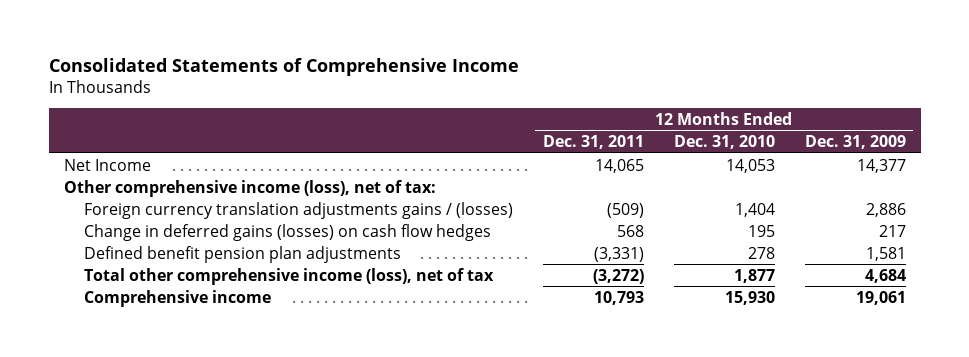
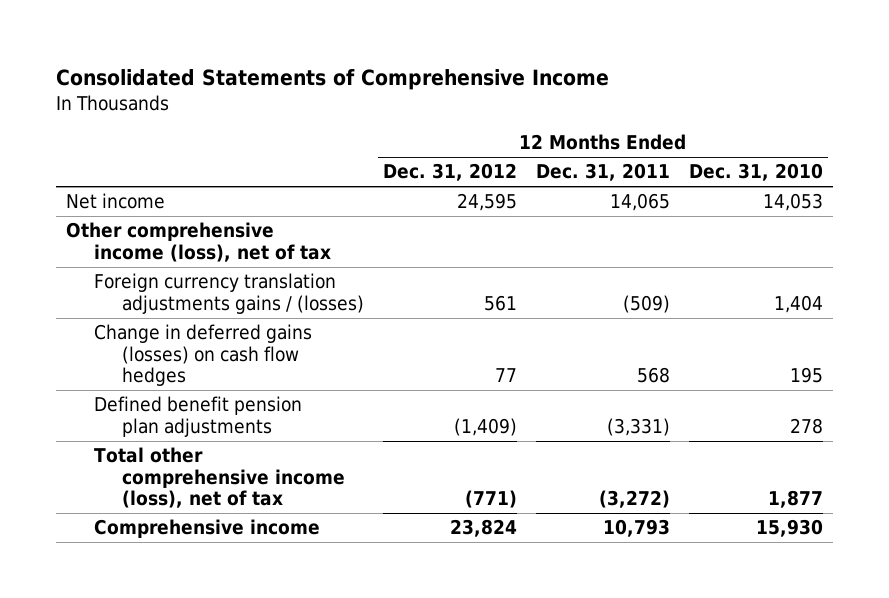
[804,135,906,150] Dec. 31, 2009 -> none
none -> [383,163,518,182] Dec. 31, 2012
[63,158,151,171] Net Income -> [66,193,166,210] Net income
[63,179,436,197] Other comprehensive income (loss), net of tax: -> [66,222,332,262] Other comprehensive income (loss), net of tax

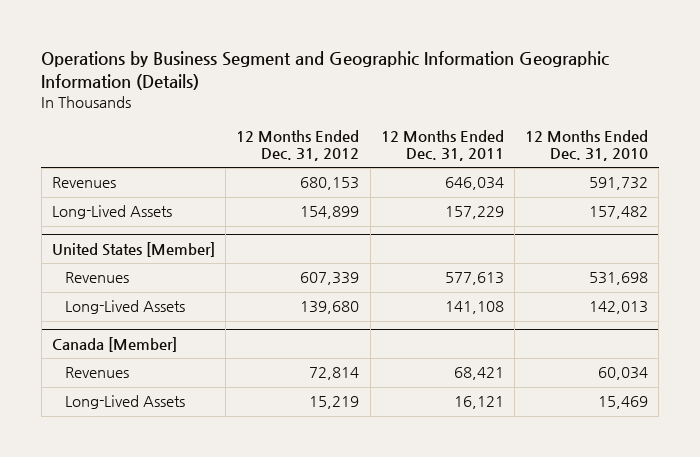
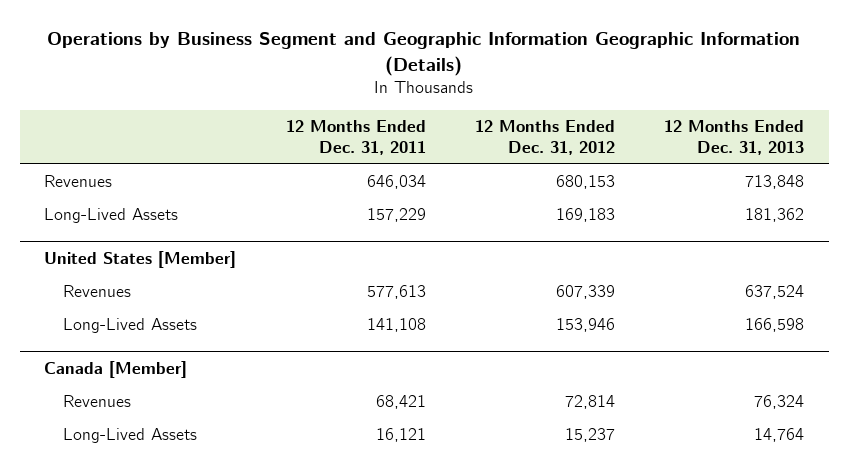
[525,129,649,162] 12 Months Ended Dec. 31, 2010 -> none
none -> [664,119,805,155] 12 Months Ended Dec. 31, 2013
[300,206,360,220] 154,899 -> [555,208,615,223] 169,183
[300,301,360,315] 139,680 -> [555,318,615,333] 153,946
[309,396,360,410] 15,219 -> [564,428,615,443] 15,237

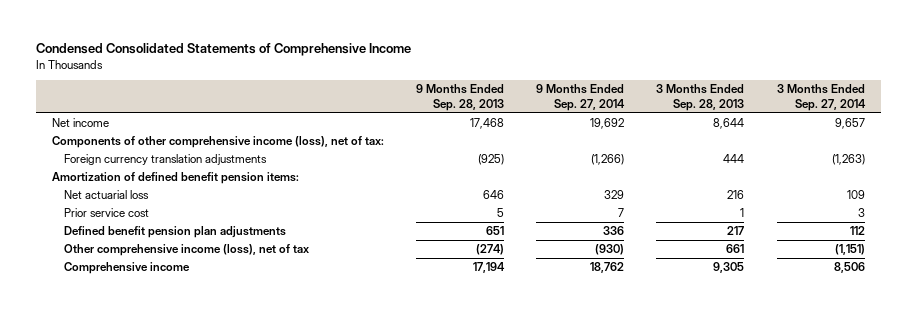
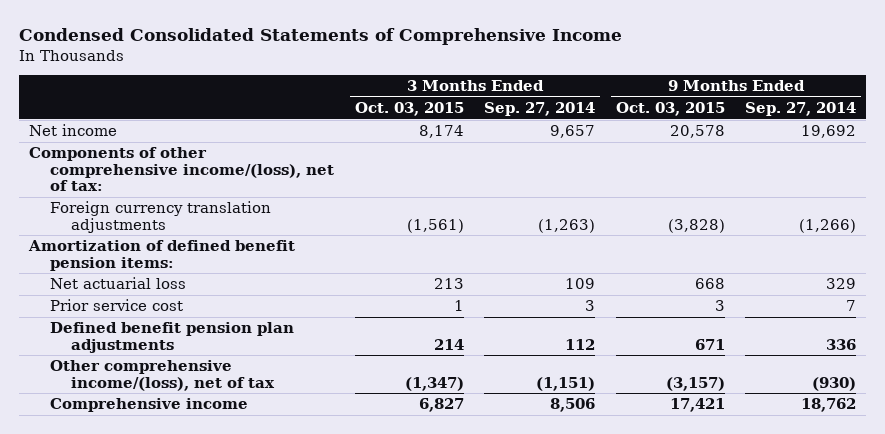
[415,84,504,111] 9 Months Ended Sep. 28, 2013 -> none
[656,84,745,111] 3 Months Ended Sep. 28, 2013 -> none
none -> [354,101,464,116] Oct. 03, 2015
none -> [615,101,725,116] Oct. 03, 2015
[51,136,384,149] Components of other comprehensive income (loss), net of tax: -> [29,147,335,192] Components of other comprehensive income/(loss), net of tax:
[63,244,309,257] Other comprehensive income (loss), net of tax -> [50,360,276,391] Other comprehensive income/(loss), net of tax

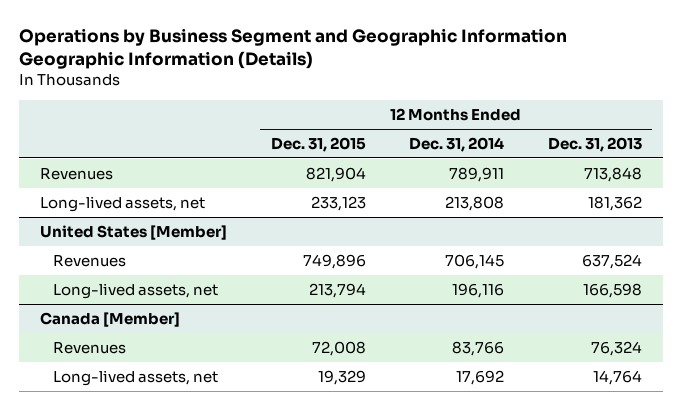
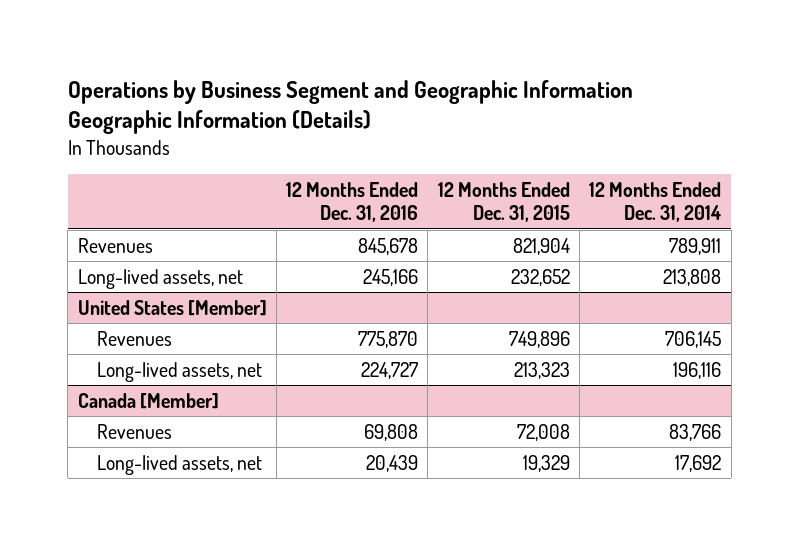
[547,136,642,152] Dec. 31, 2013 -> none
none -> [286,181,419,223] 12 Months Ended Dec. 31, 2016
[310,195,366,211] 233,123 -> [510,268,570,286] 232,652
[308,282,366,298] 213,794 -> [513,361,570,379] 213,323

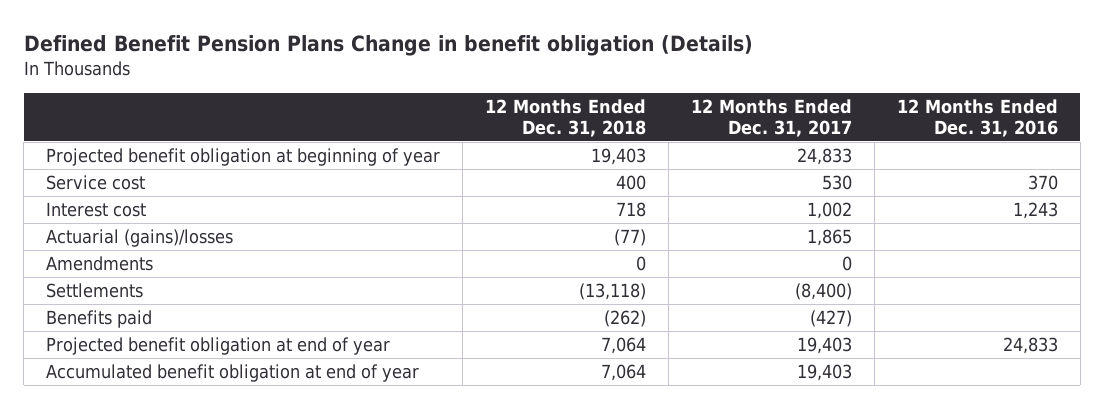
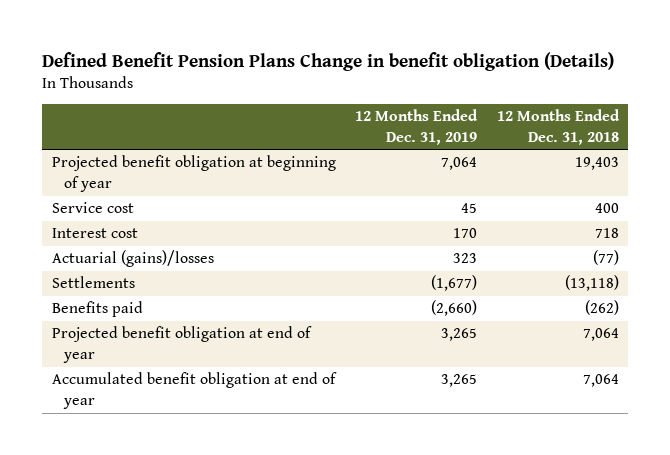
[690,98,852,137] 12 Months Ended Dec. 31, 2017 -> none
[896,98,1058,137] 12 Months Ended Dec. 31, 2016 -> none
none -> [355,109,479,145] 12 Months Ended Dec. 31, 2019
[46,255,154,271] Amendments -> none

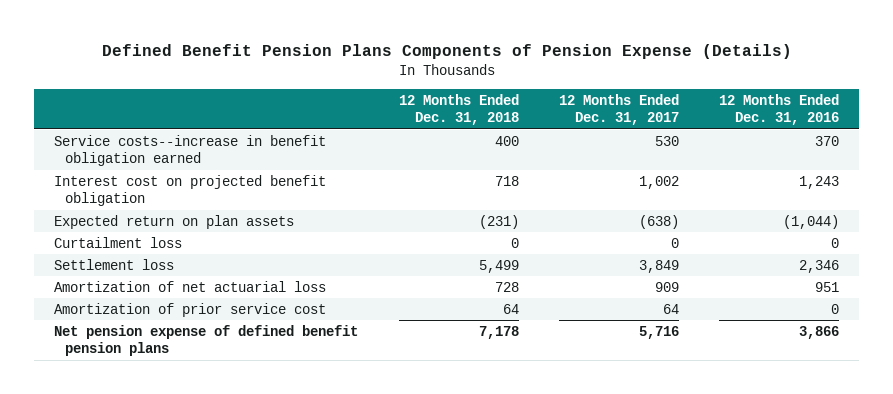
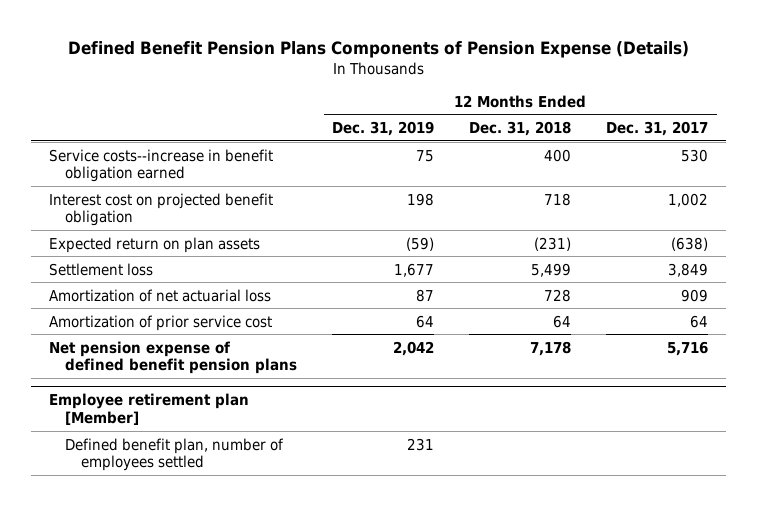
[719,93,840,126] 12 Months Ended Dec. 31, 2016 -> none
none -> [332,121,435,137] Dec. 31, 2019
[54,236,183,248] Curtailment loss -> none
none -> [48,393,249,425] Employee retirement plan [Member]
none -> [65,437,285,472] Defined benefit plan, number of employees settled

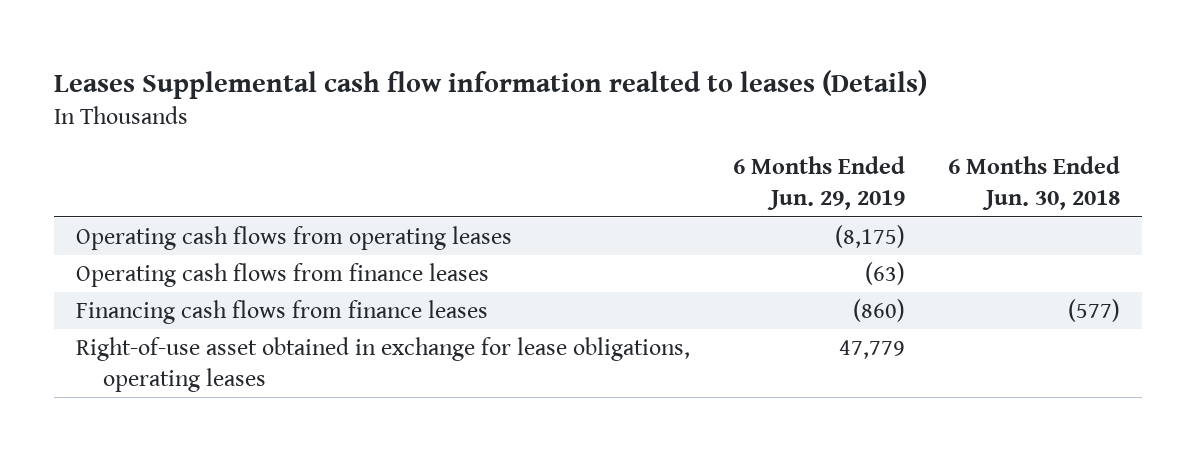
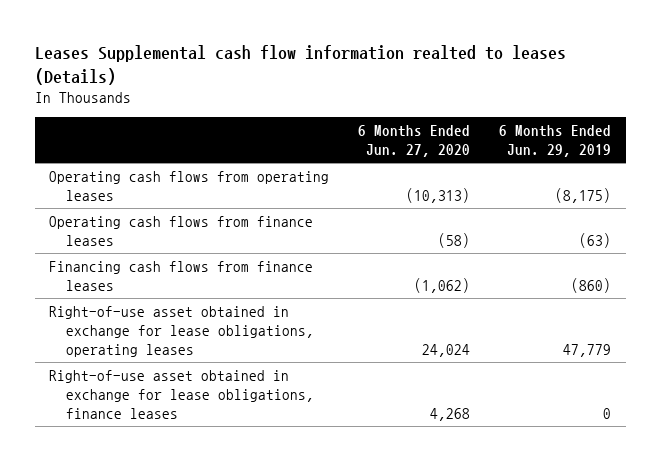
[948,156,1121,211] 6 Months Ended Jun. 30, 2018 -> none
none -> [358,124,471,158] 6 Months Ended Jun. 27, 2020
none -> [49,369,314,420] Right-of-use asset obtained in exchange for lease obligations, finance leases

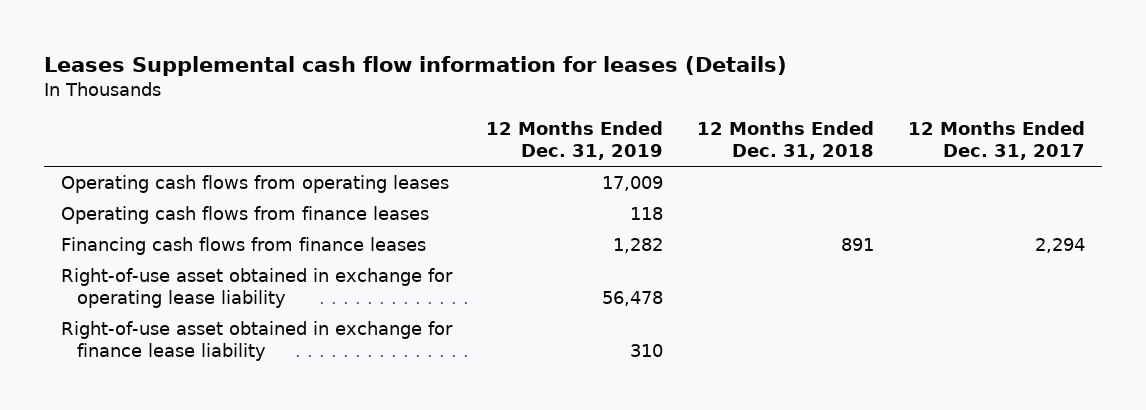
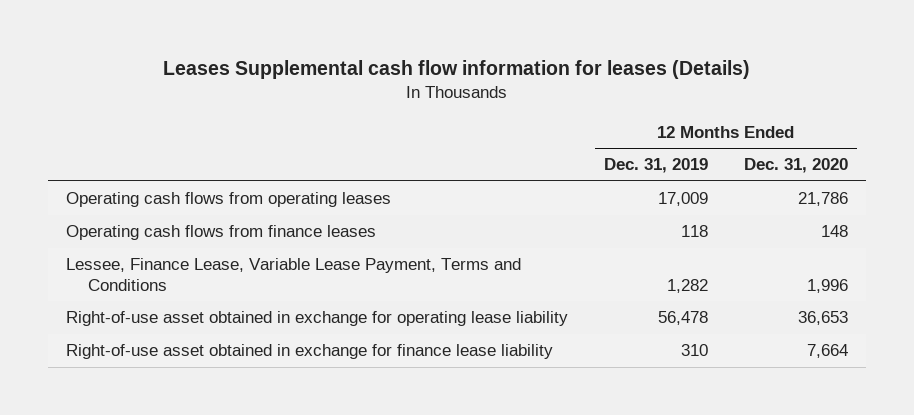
[696,121,874,161] 12 Months Ended Dec. 31, 2018 -> none
[907,121,1085,161] 12 Months Ended Dec. 31, 2017 -> none
none -> [743,158,848,174] Dec. 31, 2020
[61,236,427,255] Financing cash flows from finance leases -> [66,258,522,291] Lessee, Finance Lease, Variable Lease Payment, Terms and Conditions

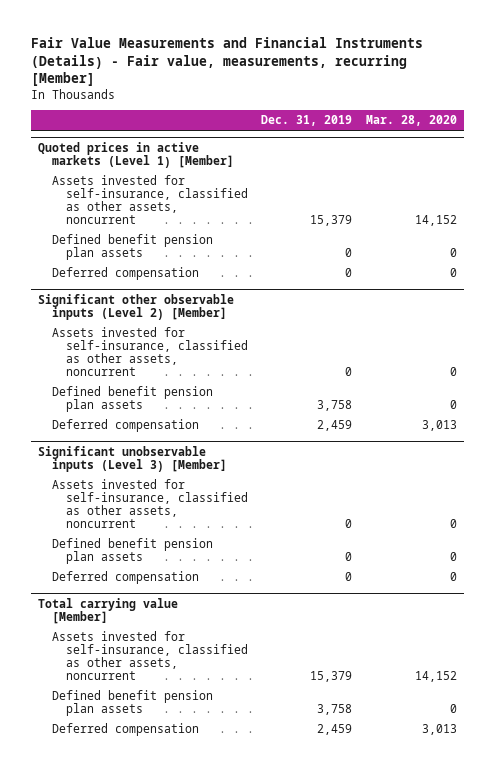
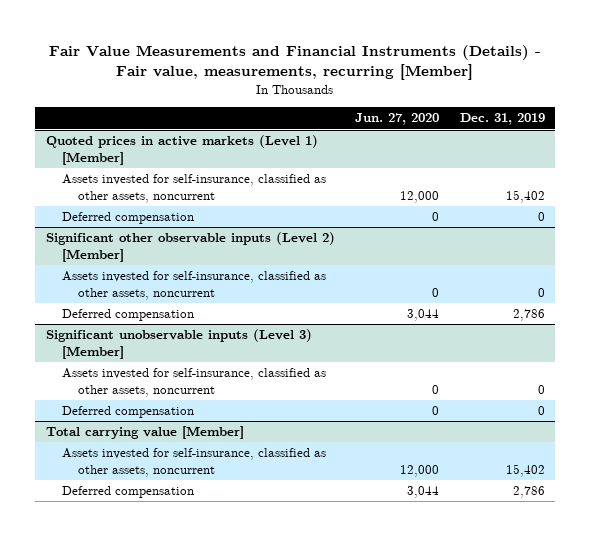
[366,115,458,127] Mar. 28, 2020 -> none
none -> [355,113,440,126] Jun. 27, 2020
[51,234,213,261] Defined benefit pension plan assets -> none
[310,215,353,227] 15,379 -> [506,189,546,203] 15,402
[51,386,213,413] Defined benefit pension plan assets -> none
[317,420,353,432] 2,459 -> [513,309,546,322] 2,786
[51,538,213,565] Defined benefit pension plan assets -> none
[51,690,213,717] Defined benefit pension plan assets -> none
[310,671,353,683] 15,379 -> [506,463,546,477] 15,402
[317,724,353,736] 2,459 -> [513,486,546,499] 2,786

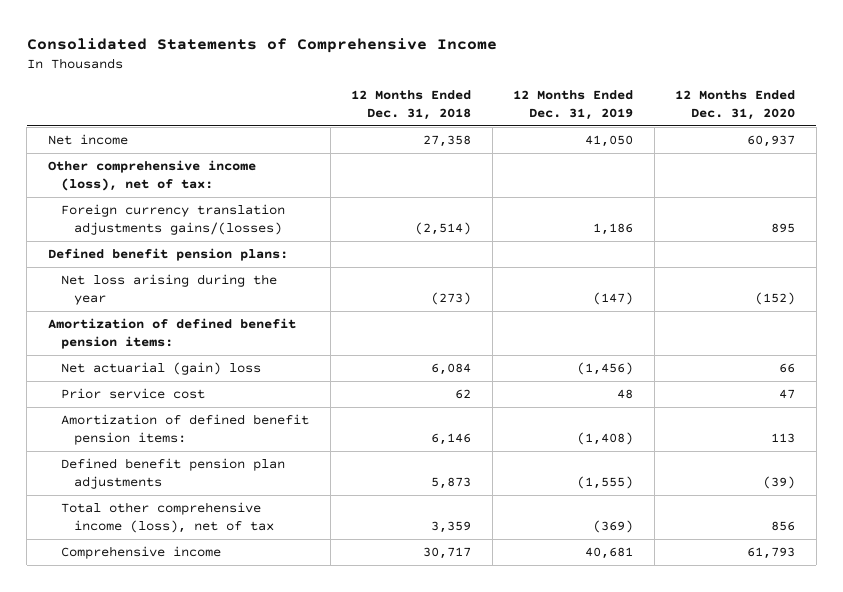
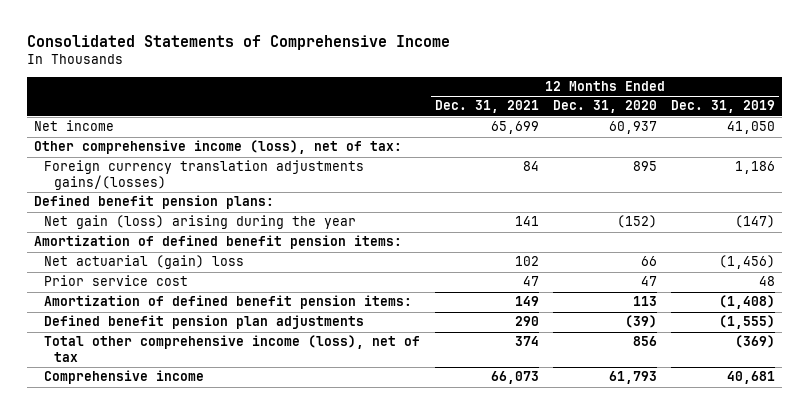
[351,90,472,120] 12 Months Ended Dec. 31, 2018 -> none
none -> [434,100,539,114] Dec. 31, 2021
[61,274,278,305] Net loss arising during the year -> [44,215,357,230] Net gain (loss) arising during the year

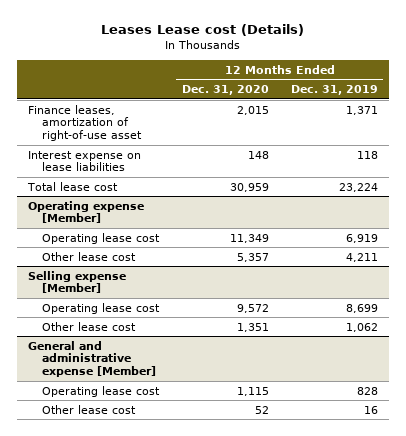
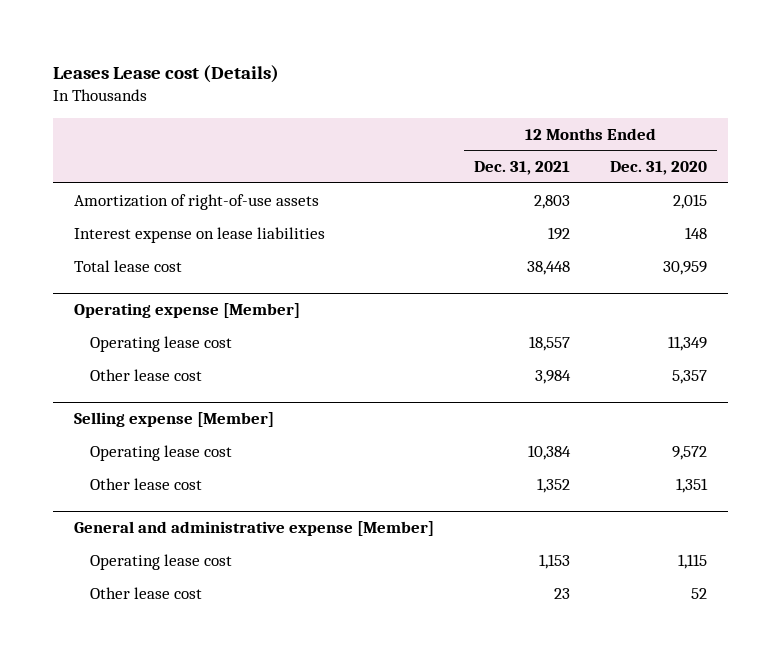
[290,85,378,96] Dec. 31, 2019 -> none
none -> [473,161,570,176] Dec. 31, 2021
[28,104,143,142] Finance leases, amortization of right-of-use asset -> [73,193,319,210] Amortization of right-of-use assets

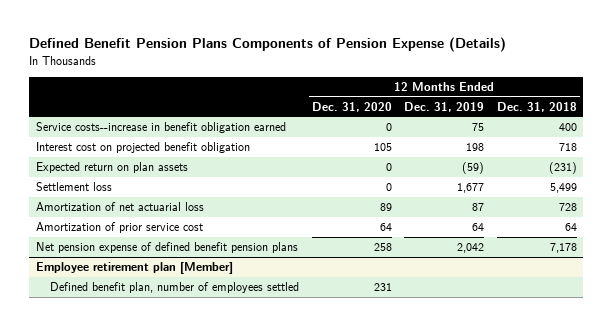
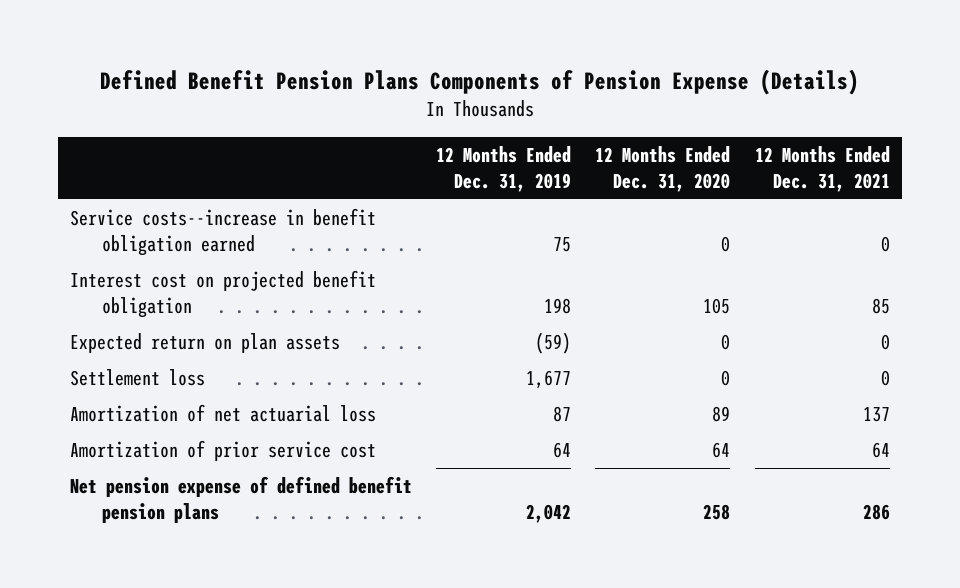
[496,101,577,112] Dec. 31, 2018 -> none
none -> [754,145,890,192] 12 Months Ended Dec. 31, 2021
[35,262,233,275] Employee retirement plan [Member] -> none
[50,282,300,294] Defined benefit plan, number of employees settled -> none

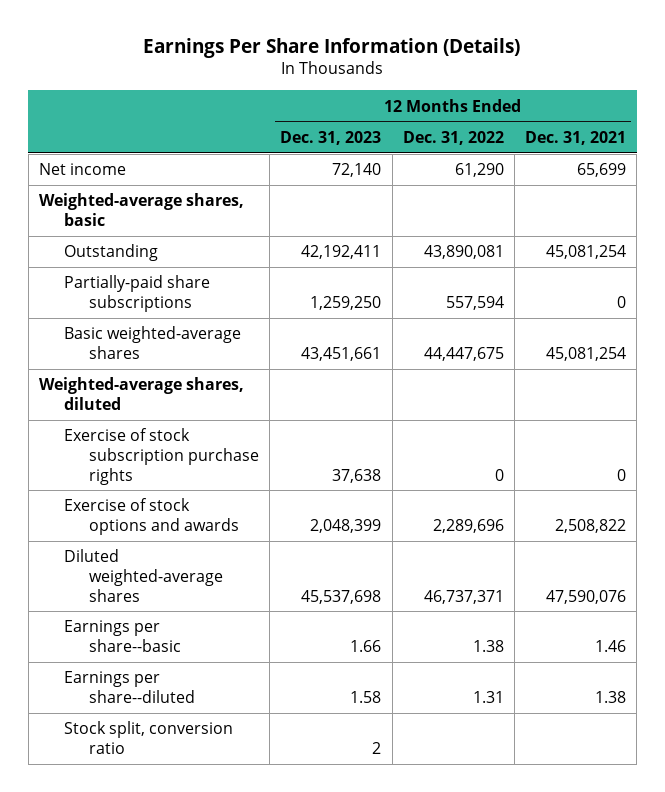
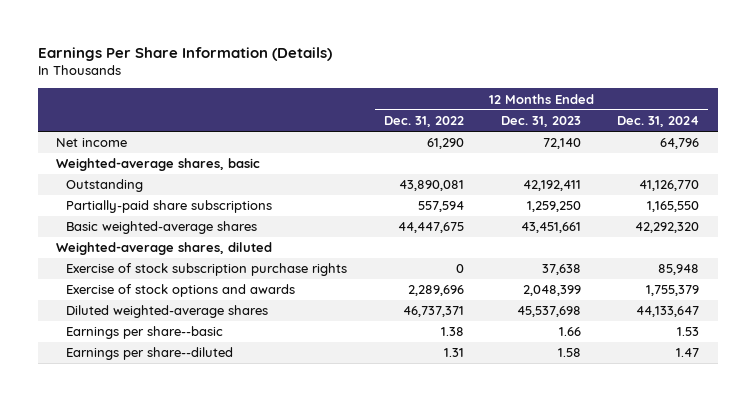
[525,130,627,145] Dec. 31, 2021 -> none
none -> [617,115,700,127] Dec. 31, 2024
[63,721,233,754] Stock split, conversion ratio -> none

